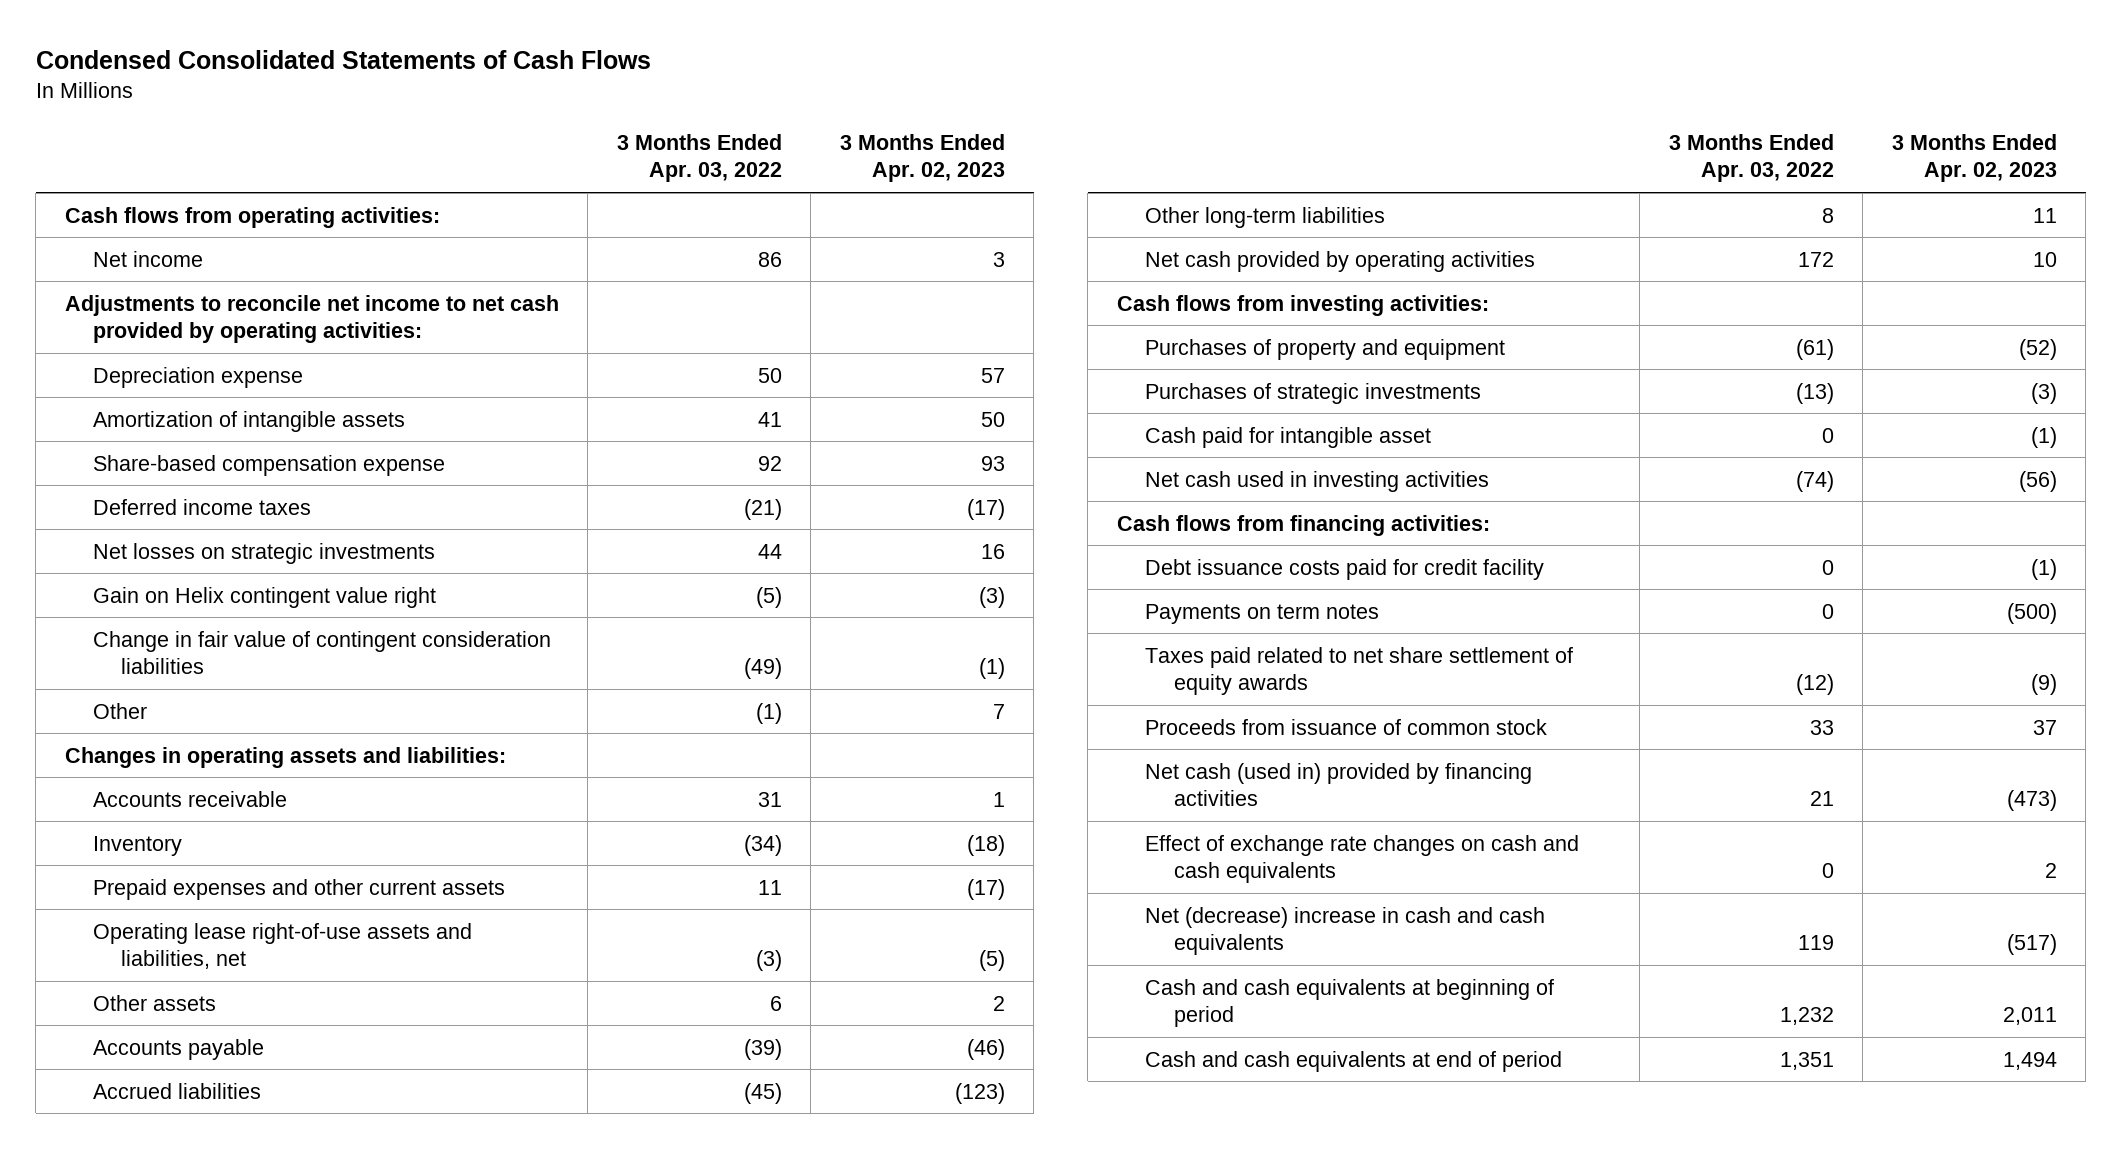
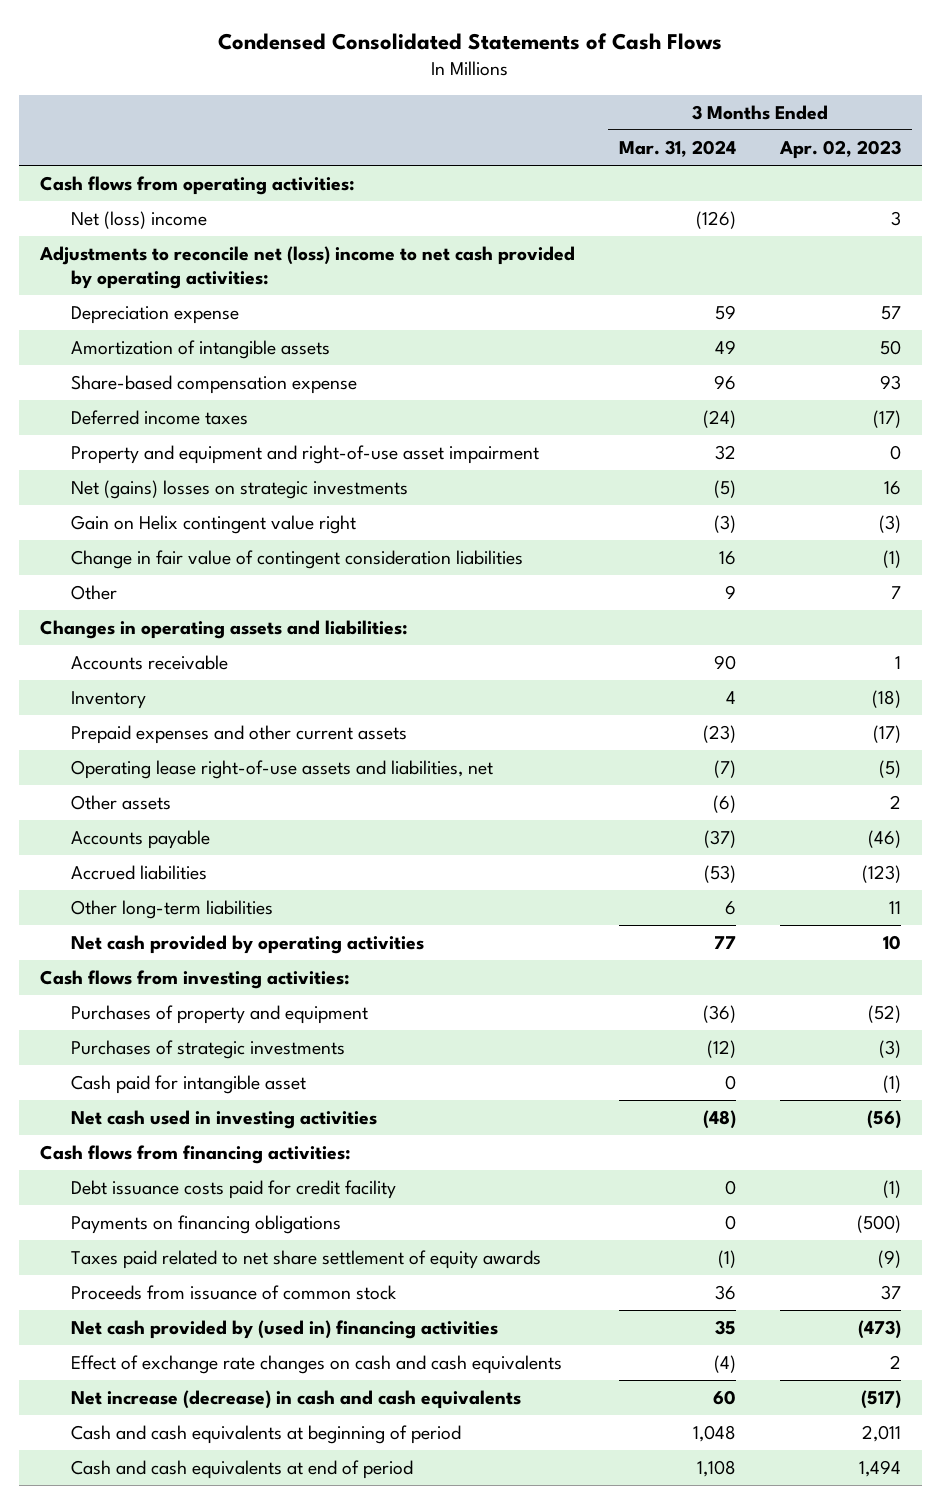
[616,133,782,183] 3 Months Ended Apr. 03, 2022 -> none
none -> [618,139,736,157] Mar. 31, 2024
[92,250,203,267] Net income -> [71,211,208,230] Net (loss) income
[64,294,559,344] Adjustments to reconcile net income to net cash provided by operating activities: -> [39,246,576,289] Adjustments to reconcile net (loss) income to net cash provided by operating activities:
none -> [71,445,540,465] Property and equipment and right-of-use asset impairment
[92,542,435,564] Net losses on strategic investments -> [71,480,409,500] Net (gains) losses on strategic investments
[1145,603,1380,624] Payments on term notes -> none
none -> [71,1215,342,1235] Payments on financing obligations
[1145,762,1533,807] Net cash (used in) provided by financing activities -> [71,1320,499,1340] Net cash provided by (used in) financing activities
[1145,906,1546,956] Net (decrease) increase in cash and cash equivalents -> [71,1390,522,1410] Net increase (decrease) in cash and cash equivalents

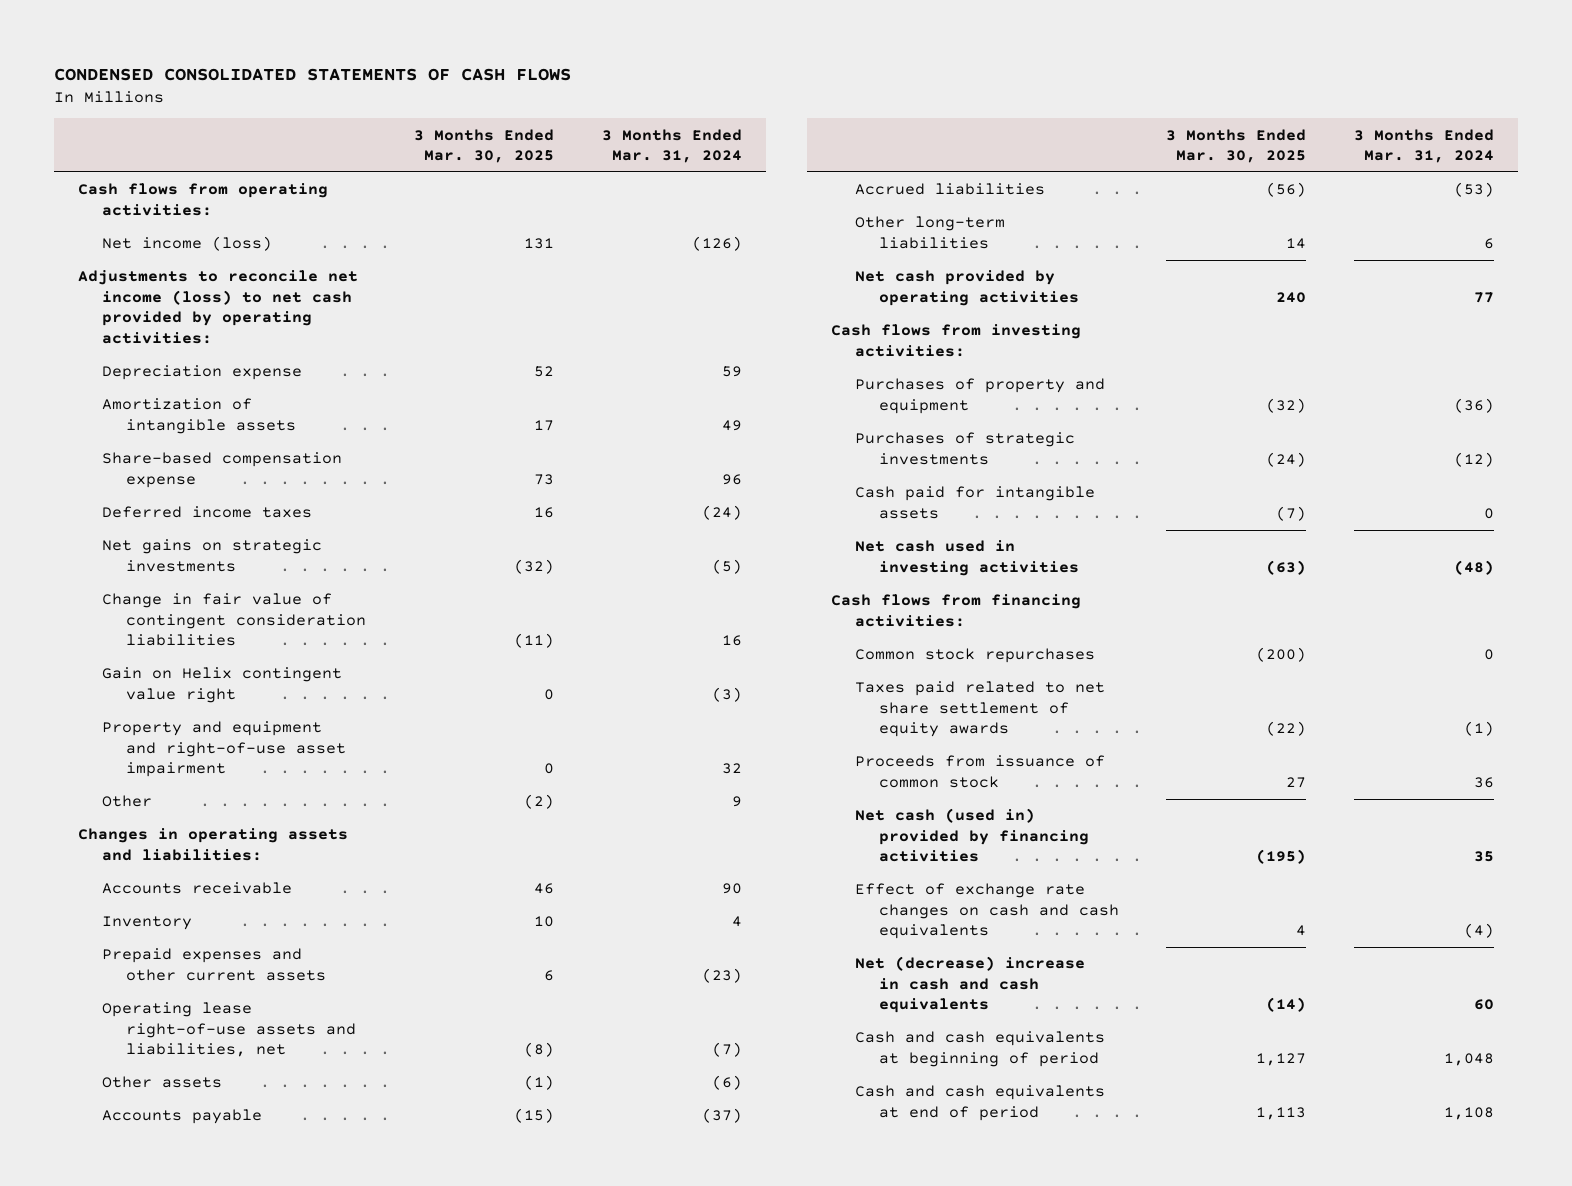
[218,32,723,50] Condensed Consolidated Statements of Cash Flows -> [53,67,571,81] CONDENSED CONSOLIDATED STATEMENTS OF CASH FLOWS
[778,139,901,159] Apr. 02, 2023 -> none
none -> [413,128,554,164] 3 Months Ended Mar. 30, 2025
[71,211,208,230] Net (loss) income -> [101,236,272,252] Net income (loss)
[39,246,576,289] Adjustments to reconcile net (loss) income to net cash provided by operating activities: -> [77,270,358,344] Adjustments to reconcile net income (loss) to net cash provided by operating activities:
[71,480,409,500] Net (gains) losses on strategic investments -> [101,539,322,572] Net gains on strategic investments
[71,515,357,535] Gain on Helix contingent value right -> [101,667,342,703] Gain on Helix contingent value right
[71,445,540,465] Property and equipment and right-of-use asset impairment -> [101,721,346,778] Property and equipment and right-of-use asset impairment
[71,1075,307,1095] Cash paid for intangible asset -> [854,486,1095,519] Cash paid for intangible assets
[71,1180,397,1200] Debt issuance costs paid for credit facility -> none
[71,1215,342,1235] Payments on financing obligations -> none
none -> [854,648,1095,664] Common stock repurchases
[71,1320,499,1340] Net cash provided by (used in) financing activities -> [854,808,1089,863] Net cash (used in) provided by financing activities
[71,1390,522,1410] Net increase (decrease) in cash and cash equivalents -> [854,956,1085,1014] Net (decrease) increase in cash and cash equivalents

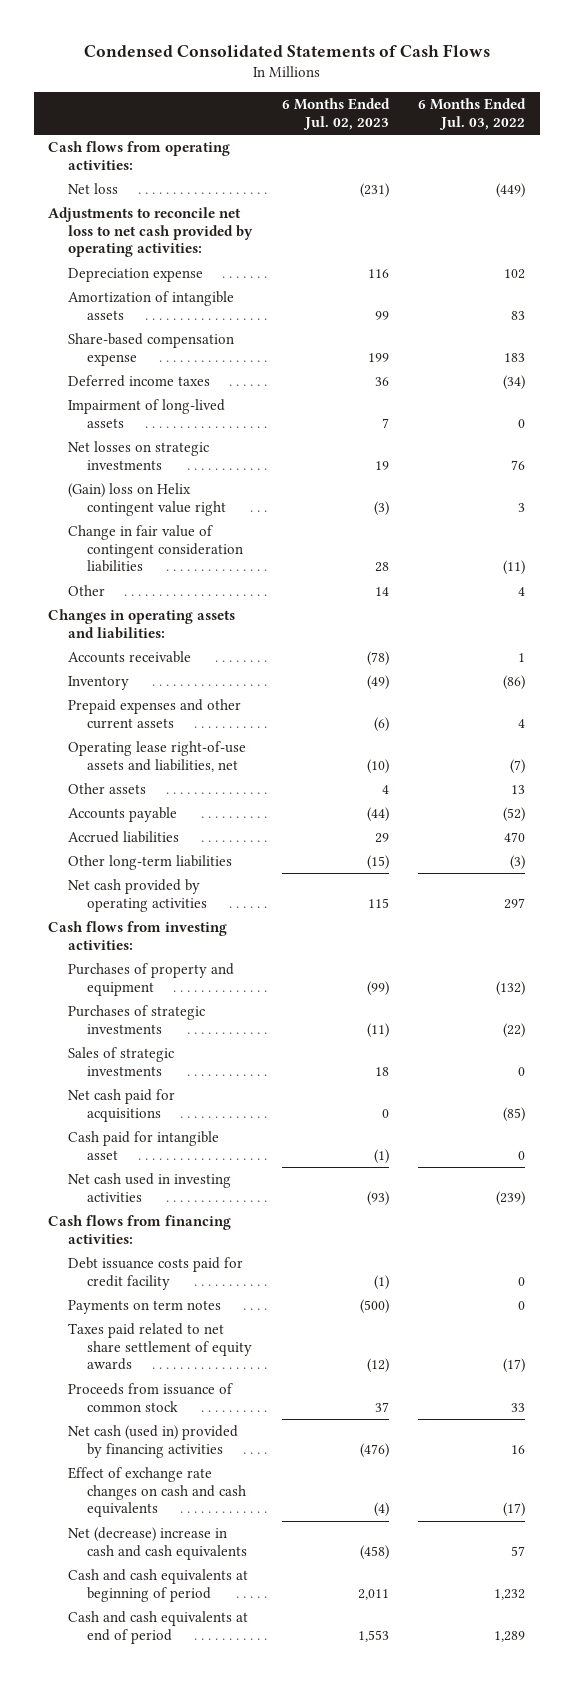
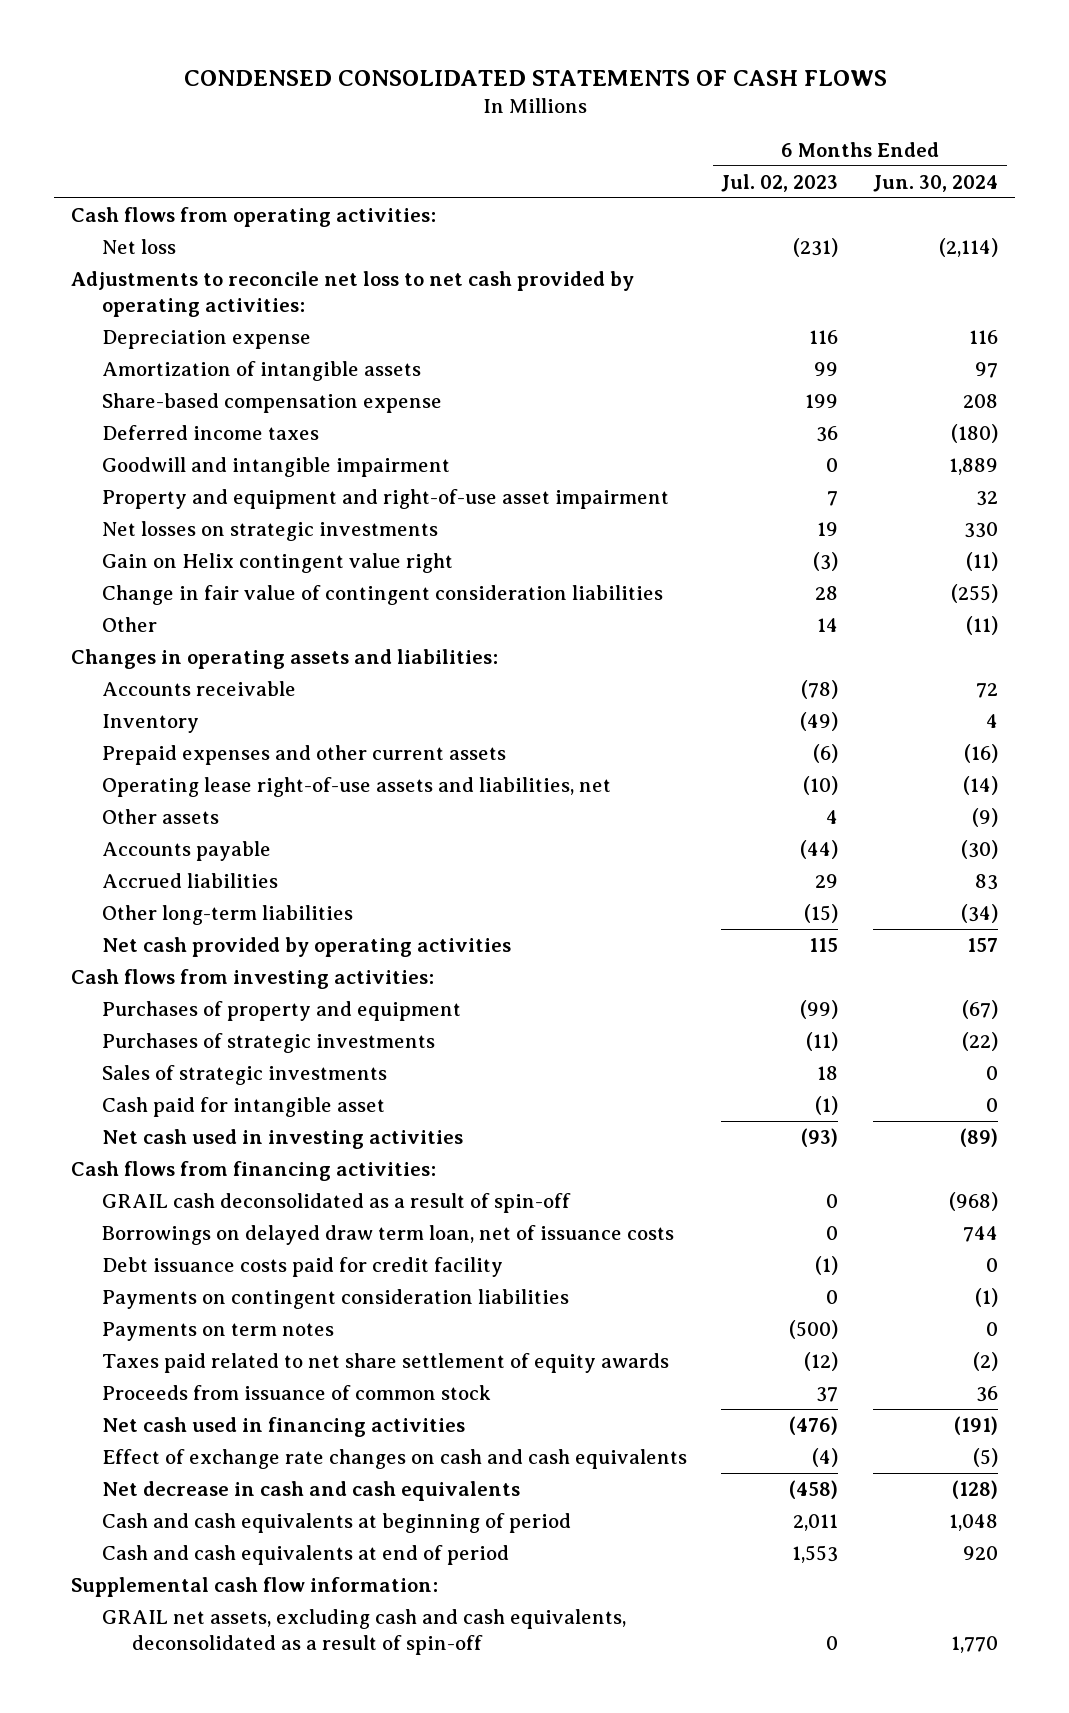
[83,43,490,57] Condensed Consolidated Statements of Cash Flows -> [183,69,887,86] CONDENSED CONSOLIDATED STATEMENTS OF CASH FLOWS
[418,98,527,131] 6 Months Ended Jul. 03, 2022 -> none
none -> [872,174,998,192] Jun. 30, 2024
[67,399,225,428] Impairment of long-lived assets -> none
none -> [101,457,450,478] Goodwill and intangible impairment
none -> [101,489,669,510] Property and equipment and right-of-use asset impairment
[67,483,227,516] (Gain) loss on Helix contingent value right -> [101,553,453,574] Gain on Helix contingent value right
[67,1089,175,1122] Net cash paid for acquisitions -> none
none -> [101,1193,571,1214] GRAIL cash deconsolidated as a result of spin-off
none -> [101,1225,674,1246] Borrowings on delayed draw term loan, net of issuance costs
none -> [101,1289,569,1310] Payments on contingent consideration liabilities
[67,1425,238,1458] Net cash (used in) provided by financing activities -> [101,1417,465,1438] Net cash used in financing activities
[67,1527,248,1560] Net (decrease) increase in cash and cash equivalents -> [101,1481,520,1502] Net decrease in cash and cash equivalents
none -> [71,1577,439,1598] Supplemental cash flow information:
none -> [101,1609,626,1655] GRAIL net assets, excluding cash and cash equivalents, deconsolidated as a result of spin-off

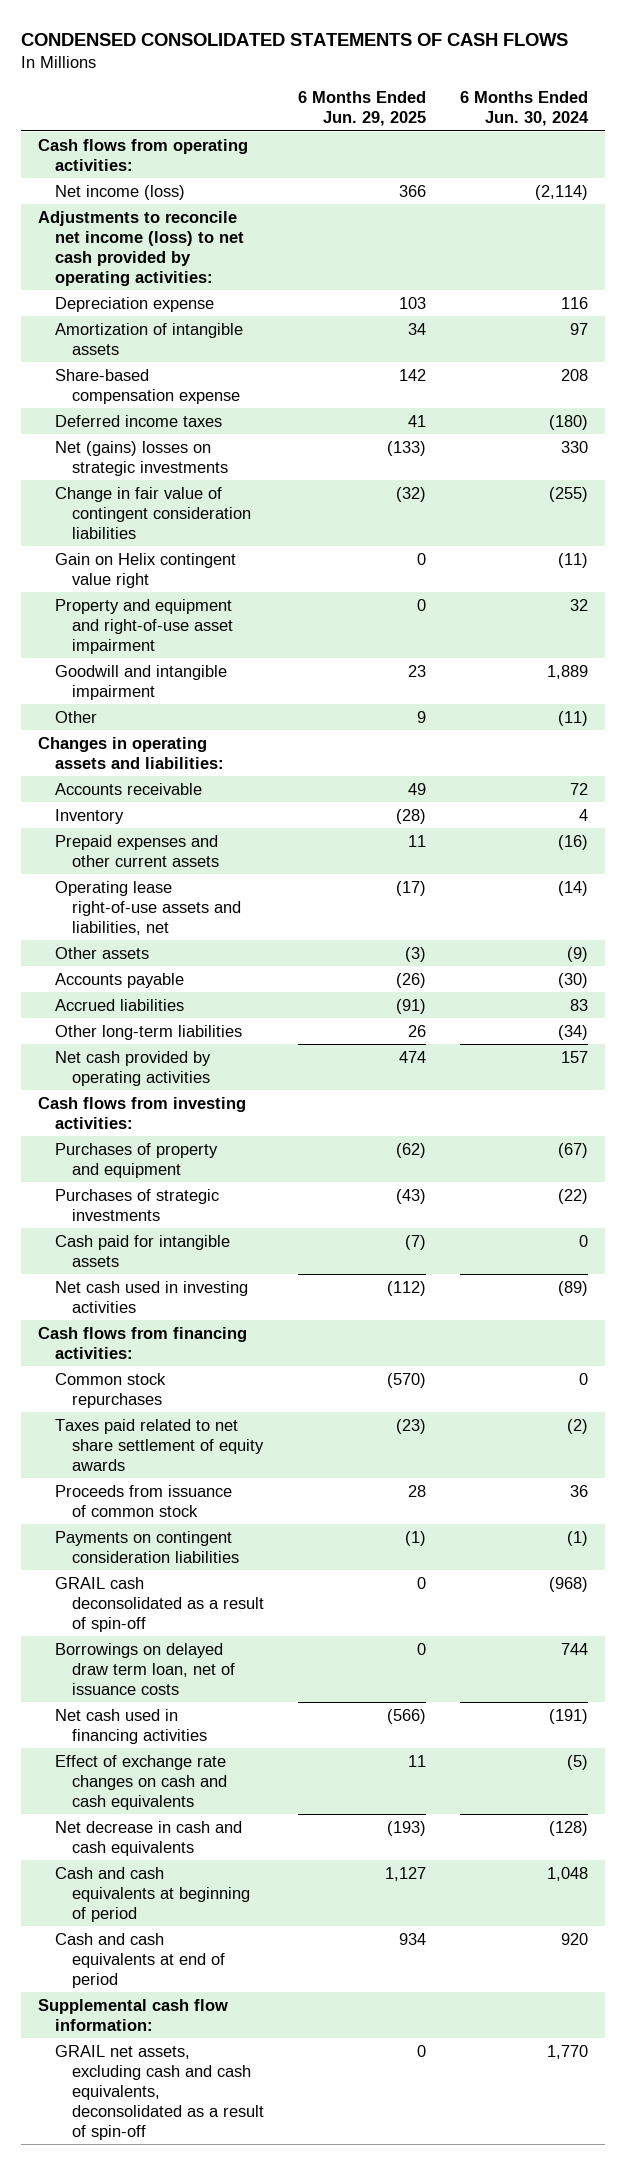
[721,173,839,192] Jul. 02, 2023 -> none
none -> [298,91,427,127] 6 Months Ended Jun. 29, 2025
[101,239,176,255] Net loss -> [55,184,186,200] Net income (loss)
[71,271,635,317] Adjustments to reconcile net loss to net cash provided by operating activities: -> [37,210,245,286] Adjustments to reconcile net income (loss) to net cash provided by operating activities:
[101,521,438,542] Net losses on strategic investments -> [55,440,229,476] Net (gains) losses on strategic investments
[101,553,453,574] Gain on Helix contingent value right -> [55,552,237,588] Gain on Helix contingent value right
[101,489,669,510] Property and equipment and right-of-use asset impairment -> [55,598,234,654] Property and equipment and right-of-use asset impairment
[101,457,450,478] Goodwill and intangible impairment -> [55,664,228,700] Goodwill and intangible impairment
[101,1065,387,1086] Sales of strategic investments -> none
[101,1097,385,1118] Cash paid for intangible asset -> [55,1234,231,1267] Cash paid for intangible assets
[101,1257,503,1278] Debt issuance costs paid for credit facility -> none
[101,1322,334,1342] Payments on term notes -> none
none -> [55,1372,167,1408] Common stock repurchases
[101,1289,569,1310] Payments on contingent consideration liabilities -> [55,1530,240,1563] Payments on contingent consideration liabilities
[101,1193,571,1214] GRAIL cash deconsolidated as a result of spin-off -> [55,1576,265,1632] GRAIL cash deconsolidated as a result of spin-off
[101,1225,674,1246] Borrowings on delayed draw term loan, net of issuance costs -> [55,1642,236,1695] Borrowings on delayed draw term loan, net of issuance costs

